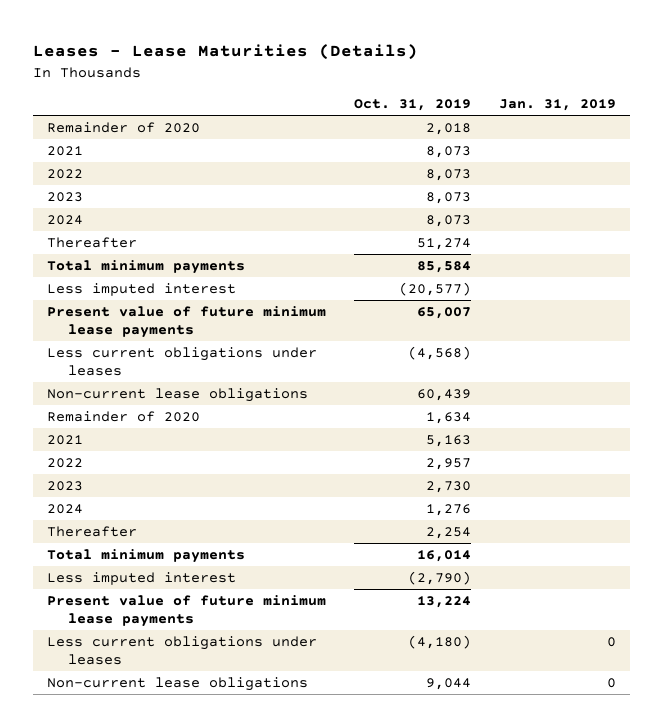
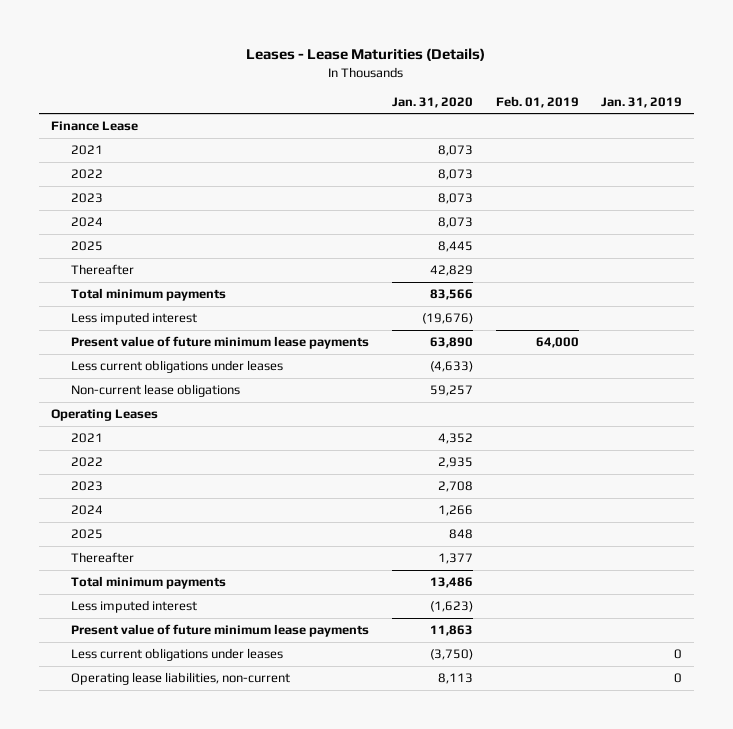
[353,99,471,112] Oct. 31, 2019 -> none
none -> [391,96,473,108] Jan. 31, 2020
none -> [495,95,579,108] Feb. 01, 2019
[46,121,200,133] Remainder of 2020 -> none
none -> [50,121,138,132] Finance Lease
none -> [70,241,103,252] 2025
[46,410,200,422] Remainder of 2020 -> none
none -> [50,409,158,422] Operating Leases
none -> [70,529,103,540] 2025
[46,676,308,691] Non-current lease obligations -> [70,672,290,686] Operating lease liabilities, non-current

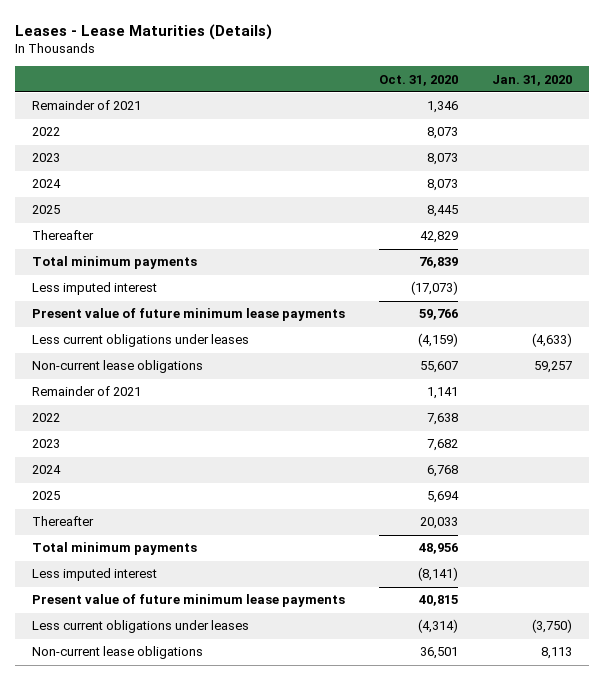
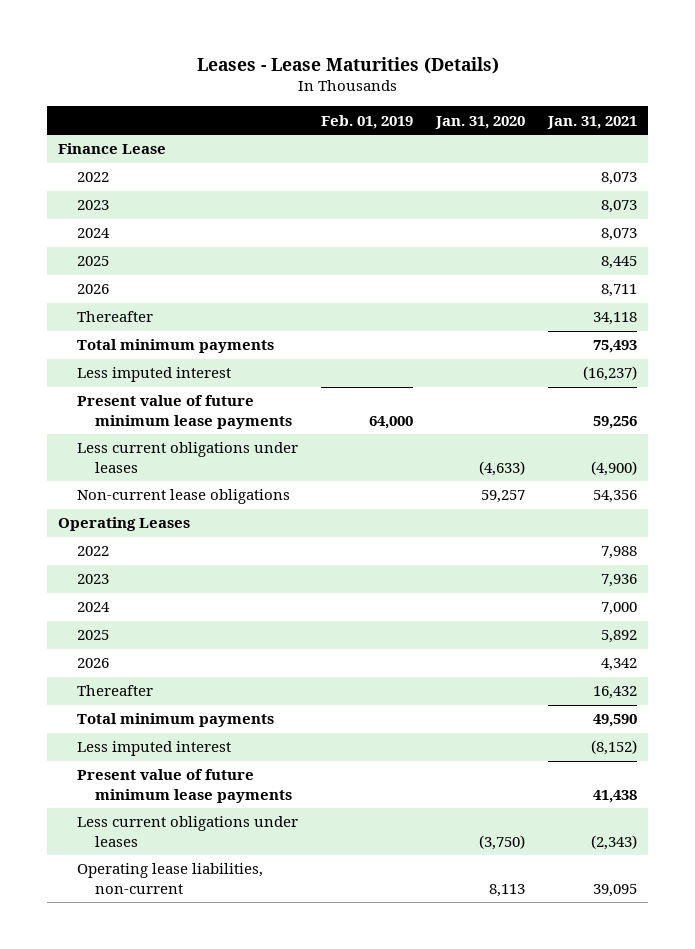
[379,74,459,86] Oct. 31, 2020 -> none
none -> [320,114,413,129] Feb. 01, 2019
none -> [546,115,637,129] Jan. 31, 2021
[32,100,142,111] Remainder of 2021 -> none
none -> [58,143,167,155] Finance Lease
none -> [76,284,109,295] 2026
[32,386,142,397] Remainder of 2021 -> none
none -> [58,517,191,532] Operating Leases
none -> [76,658,109,669] 2026
[32,646,204,660] Non-current lease obligations -> [76,863,263,894] Operating lease liabilities, non-current

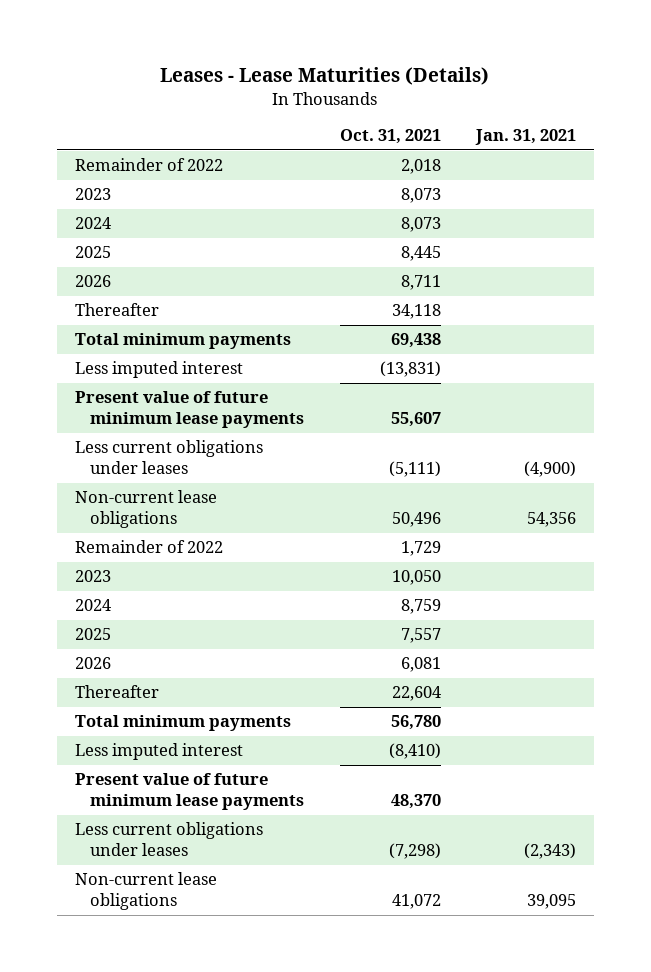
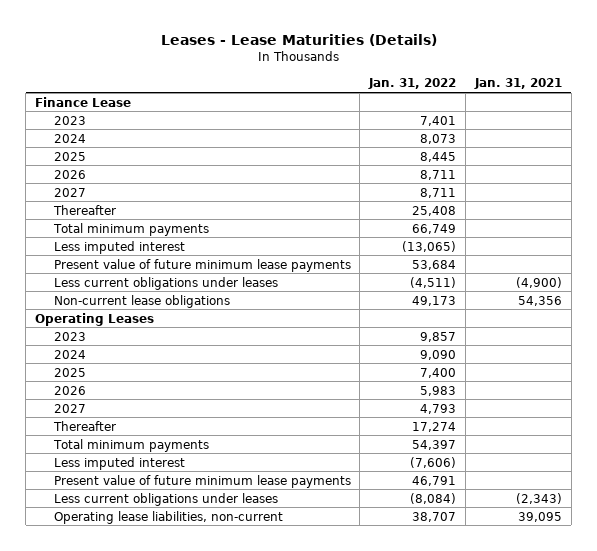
[339,129,441,145] Oct. 31, 2021 -> none
none -> [368,78,457,90] Jan. 31, 2022
[74,158,223,172] Remainder of 2022 -> none
none -> [35,96,132,107] Finance Lease
none -> [53,187,86,197] 2027
[74,540,223,554] Remainder of 2022 -> none
none -> [35,312,155,326] Operating Leases
none -> [53,403,86,413] 2027
[74,872,217,911] Non-current lease obligations -> [53,510,283,524] Operating lease liabilities, non-current

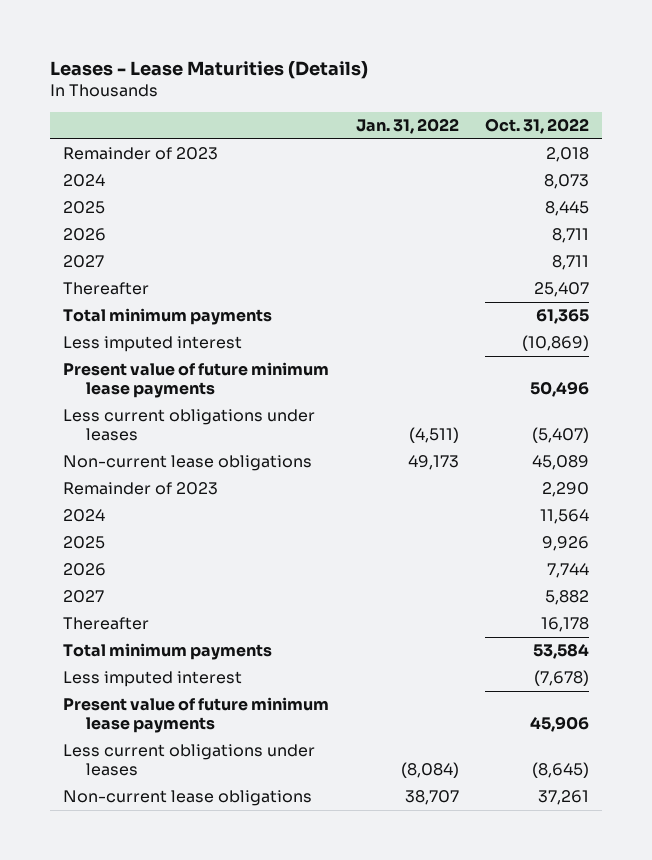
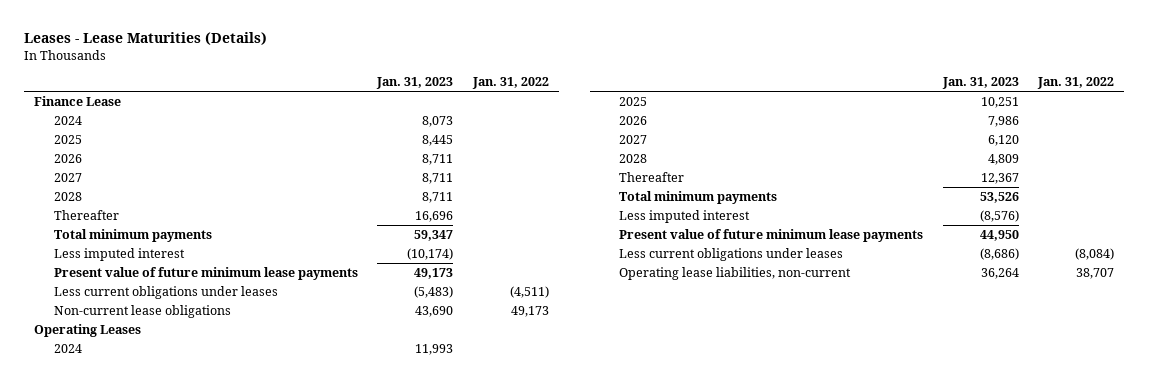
[485,117,590,134] Oct. 31, 2022 -> none
none -> [376,77,454,90] Jan. 31, 2023
[63,147,219,161] Remainder of 2023 -> none
none -> [34,95,122,106] Finance Lease
none -> [53,191,82,201] 2028
[63,482,219,496] Remainder of 2023 -> none
none -> [34,323,142,337] Operating Leases
none -> [618,153,647,163] 2028
[63,790,313,807] Non-current lease obligations -> [618,266,851,280] Operating lease liabilities, non-current

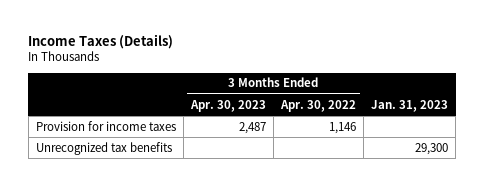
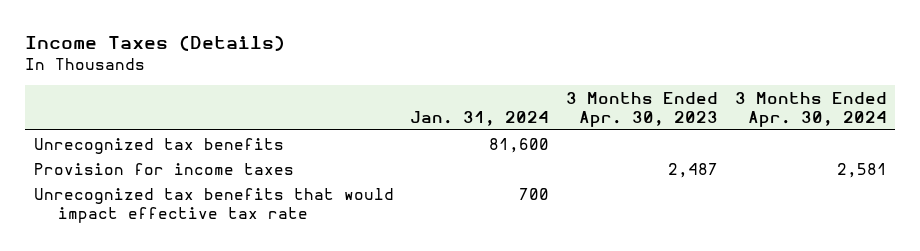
[279,99,356,112] Apr. 30, 2022 -> none
[371,99,449,112] Jan. 31, 2023 -> none
none -> [410,111,550,127] Jan. 31, 2024
none -> [734,91,887,128] 3 Months Ended Apr. 30, 2024
[35,120,176,131] Provision for income taxes -> [33,162,294,175] Provision for income taxes
none -> [33,187,394,223] Unrecognized tax benefits that would impact effective tax rate

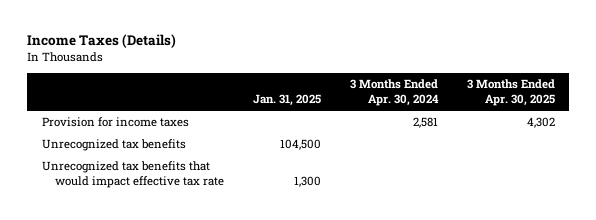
[410,111,550,127] Jan. 31, 2024 -> none
[565,91,718,128] 3 Months Ended Apr. 30, 2023 -> none
none -> [252,94,321,107] Jan. 31, 2025
none -> [466,79,555,107] 3 Months Ended Apr. 30, 2025
[33,137,284,154] Unrecognized tax benefits -> [41,139,186,152] Unrecognized tax benefits

